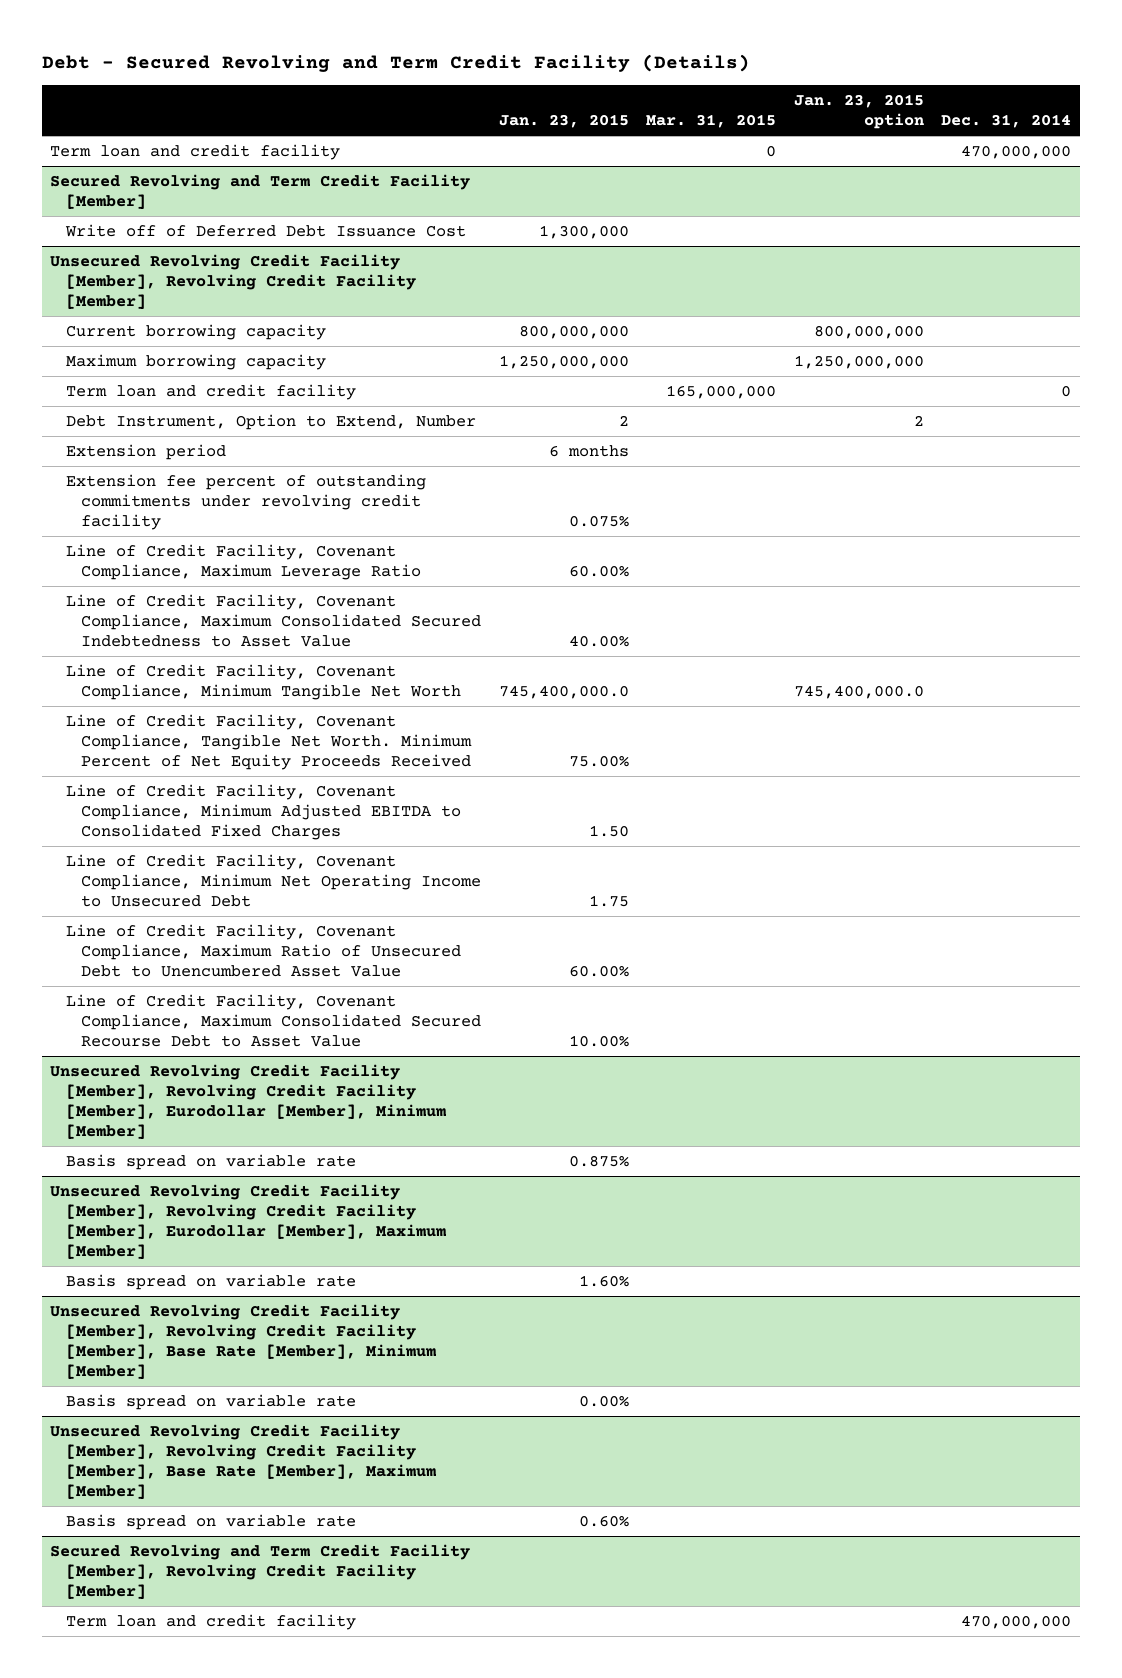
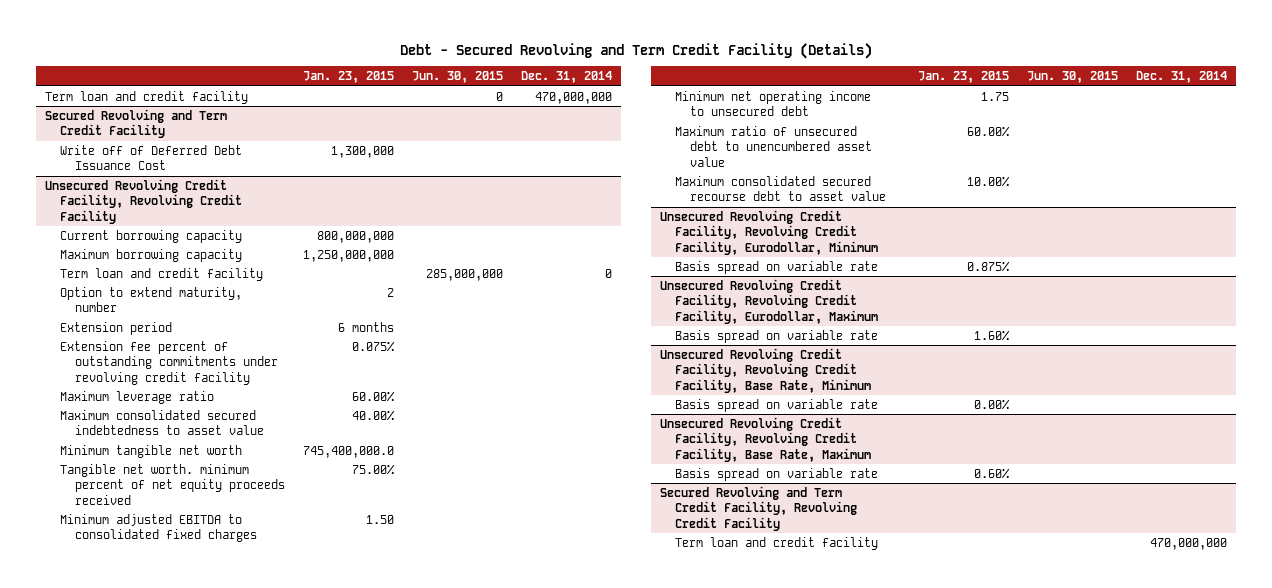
[646,114,777,129] Mar. 31, 2015 -> none
[793,93,924,130] Jan. 23, 2015 option -> none
none -> [411,71,503,84] Jun. 30, 2015
[50,173,471,210] Secured Revolving and Term Credit Facility [Member] -> [45,108,228,139] Secured Revolving and Term Credit Facility
[50,253,416,310] Unsecured Revolving Credit Facility [Member], Revolving Credit Facility [Member] -> [45,178,242,224] Unsecured Revolving Credit Facility, Revolving Credit Facility
[65,413,476,430] Debt Instrument, Option to Extend, Number -> [59,286,242,313] Option to extend maturity, number
[65,543,422,581] Line of Credit Facility, Covenant Compliance, Maximum Leverage Ratio -> [59,390,214,404] Maximum leverage ratio
[65,593,482,648] Line of Credit Facility, Covenant Compliance, Maximum Consolidated Secured Indebtedness to Asset Value -> [59,409,264,436] Maximum consolidated secured indebtedness to asset value
[65,663,462,701] Line of Credit Facility, Covenant Compliance, Minimum Tangible Net Worth -> [59,444,242,458] Minimum tangible net worth
[65,713,473,771] Line of Credit Facility, Covenant Compliance, Tangible Net Worth. Minimum Percent of Net Equity Proceeds Received -> [59,463,285,505] Tangible net worth. minimum percent of net equity proceeds received
[65,783,462,841] Line of Credit Facility, Covenant Compliance, Minimum Adjusted EBITDA to Consolidated Fixed Charges -> [59,513,257,543] Minimum adjusted EBITDA to consolidated fixed charges
[65,853,482,908] Line of Credit Facility, Covenant Compliance, Minimum Net Operating Income to Unsecured Debt -> [674,90,871,117] Minimum net operating income to unsecured debt
[65,923,462,978] Line of Credit Facility, Covenant Compliance, Maximum Ratio of Unsecured Debt to Unencumbered Asset Value -> [674,125,872,167] Maximum ratio of unsecured debt to unencumbered asset value
[65,993,482,1048] Line of Credit Facility, Covenant Compliance, Maximum Consolidated Secured Recourse Debt to Asset Value -> [674,175,886,202] Maximum consolidated secured recourse debt to asset value
[50,1063,446,1140] Unsecured Revolving Credit Facility [Member], Revolving Credit Facility [Member], Eurodollar [Member], Minimum [Member] -> [659,209,878,255] Unsecured Revolving Credit Facility, Revolving Credit Facility, Eurodollar, Minimum
[50,1183,446,1260] Unsecured Revolving Credit Facility [Member], Revolving Credit Facility [Member], Eurodollar [Member], Maximum [Member] -> [659,278,878,324] Unsecured Revolving Credit Facility, Revolving Credit Facility, Eurodollar, Maximum
[50,1303,436,1380] Unsecured Revolving Credit Facility [Member], Revolving Credit Facility [Member], Base Rate [Member], Minimum [Member] -> [659,347,871,393] Unsecured Revolving Credit Facility, Revolving Credit Facility, Base Rate, Minimum
[50,1423,436,1500] Unsecured Revolving Credit Facility [Member], Revolving Credit Facility [Member], Base Rate [Member], Maximum [Member] -> [659,416,871,462] Unsecured Revolving Credit Facility, Revolving Credit Facility, Base Rate, Maximum
[50,1543,471,1600] Secured Revolving and Term Credit Facility [Member], Revolving Credit Facility [Member] -> [659,485,857,531] Secured Revolving and Term Credit Facility, Revolving Credit Facility

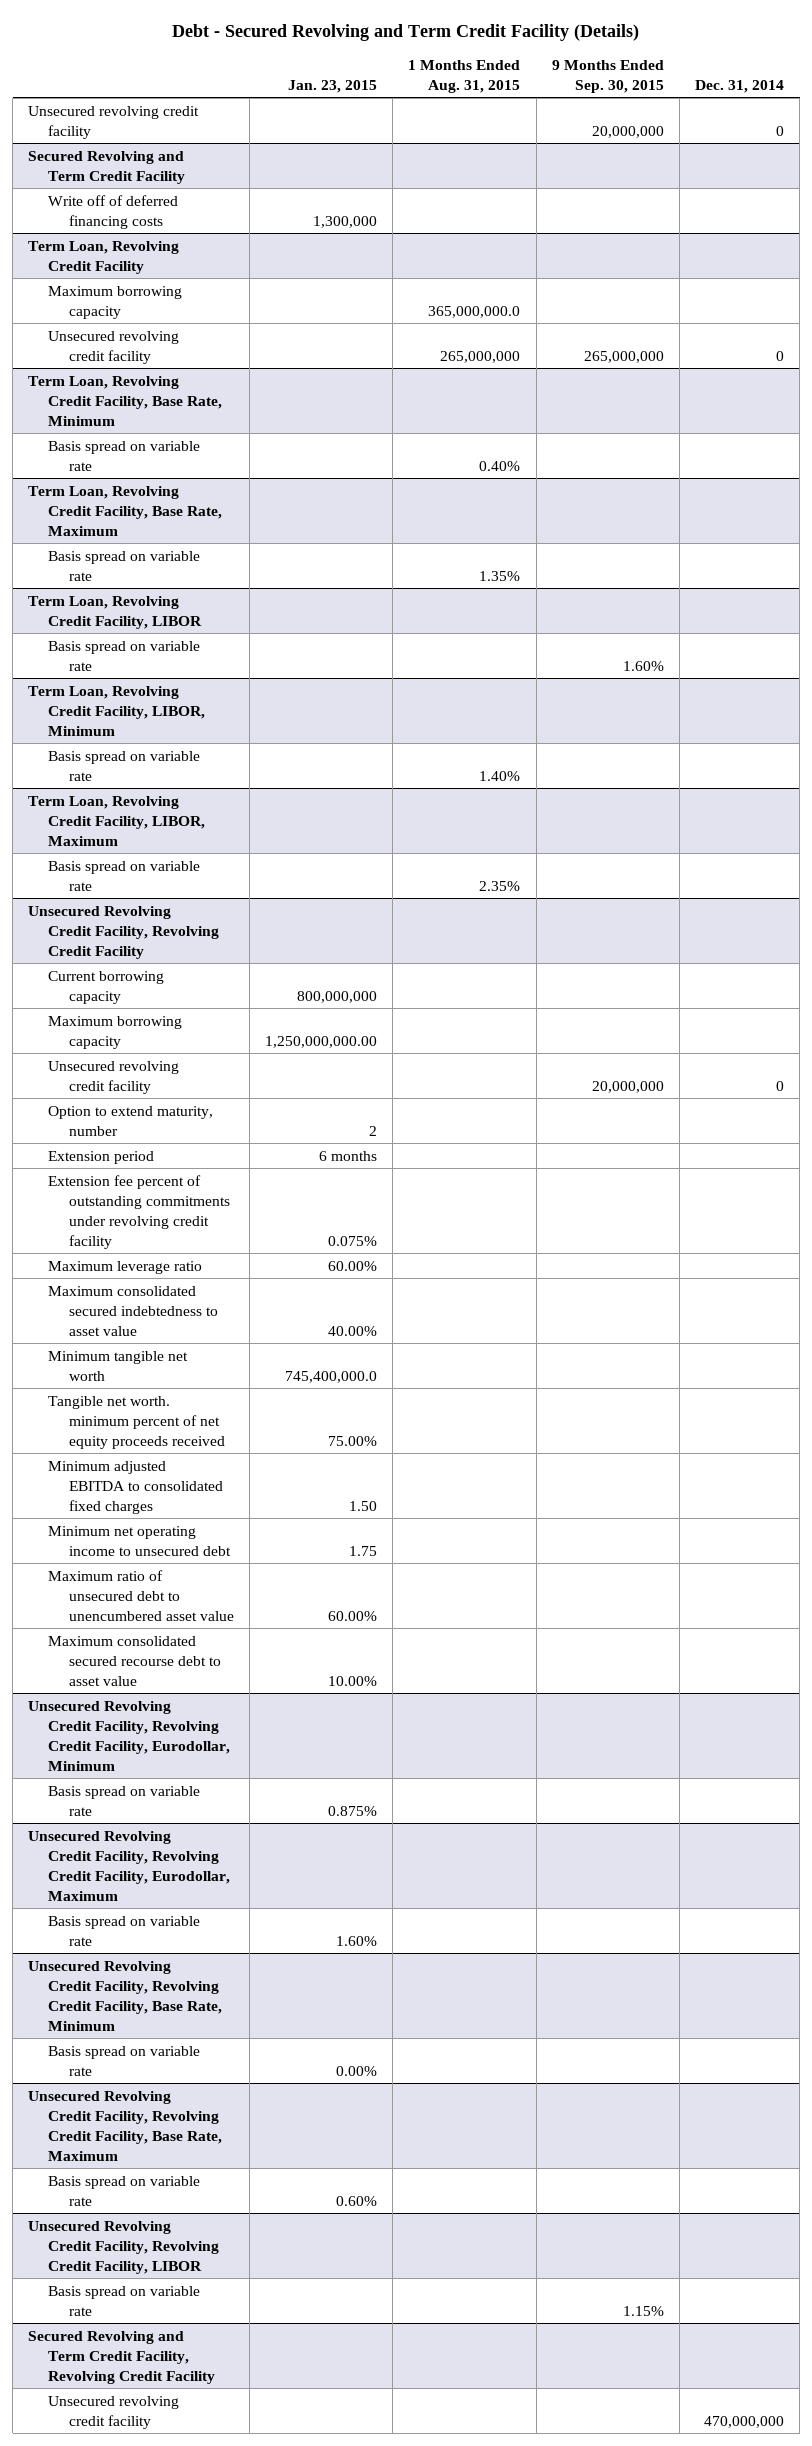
[411,71,503,84] Jun. 30, 2015 -> none
none -> [408,59,521,93] 1 Months Ended Aug. 31, 2015
none -> [551,59,664,93] 9 Months Ended Sep. 30, 2015
[45,90,249,104] Term loan and credit facility -> [28,105,200,139] Unsecured revolving credit facility
[534,91,612,104] 470,000,000 -> [776,125,785,136] 0
[59,144,242,171] Write off of Deferred Debt Issuance Cost -> [48,194,179,229] Write off of deferred financing costs
none -> [28,240,180,274] Term Loan, Revolving Credit Facility
none -> [48,285,183,319] Maximum borrowing capacity
none -> [48,330,180,364] Unsecured revolving credit facility
none -> [28,375,223,426] Term Loan, Revolving Credit Facility, Base Rate, Minimum
none -> [48,440,201,471] Basis spread on variable rate
none -> [28,485,223,536] Term Loan, Revolving Credit Facility, Base Rate, Maximum
none -> [48,550,201,581] Basis spread on variable rate
none -> [28,595,203,629] Term Loan, Revolving Credit Facility, LIBOR
none -> [48,640,201,671] Basis spread on variable rate
none -> [28,685,206,736] Term Loan, Revolving Credit Facility, LIBOR, Minimum
none -> [48,750,201,781] Basis spread on variable rate
none -> [28,795,206,846] Term Loan, Revolving Credit Facility, LIBOR, Maximum
none -> [48,860,201,891] Basis spread on variable rate
[302,249,394,262] 1,250,000,000 -> [265,1035,378,1048] 1,250,000,000.00
[59,267,263,281] Term loan and credit facility -> [48,1060,180,1094] Unsecured revolving credit facility
none -> [28,2220,220,2274] Unsecured Revolving Credit Facility, Revolving Credit Facility, LIBOR
none -> [48,2285,201,2316] Basis spread on variable rate
[674,536,878,550] Term loan and credit facility -> [48,2395,180,2429] Unsecured revolving credit facility

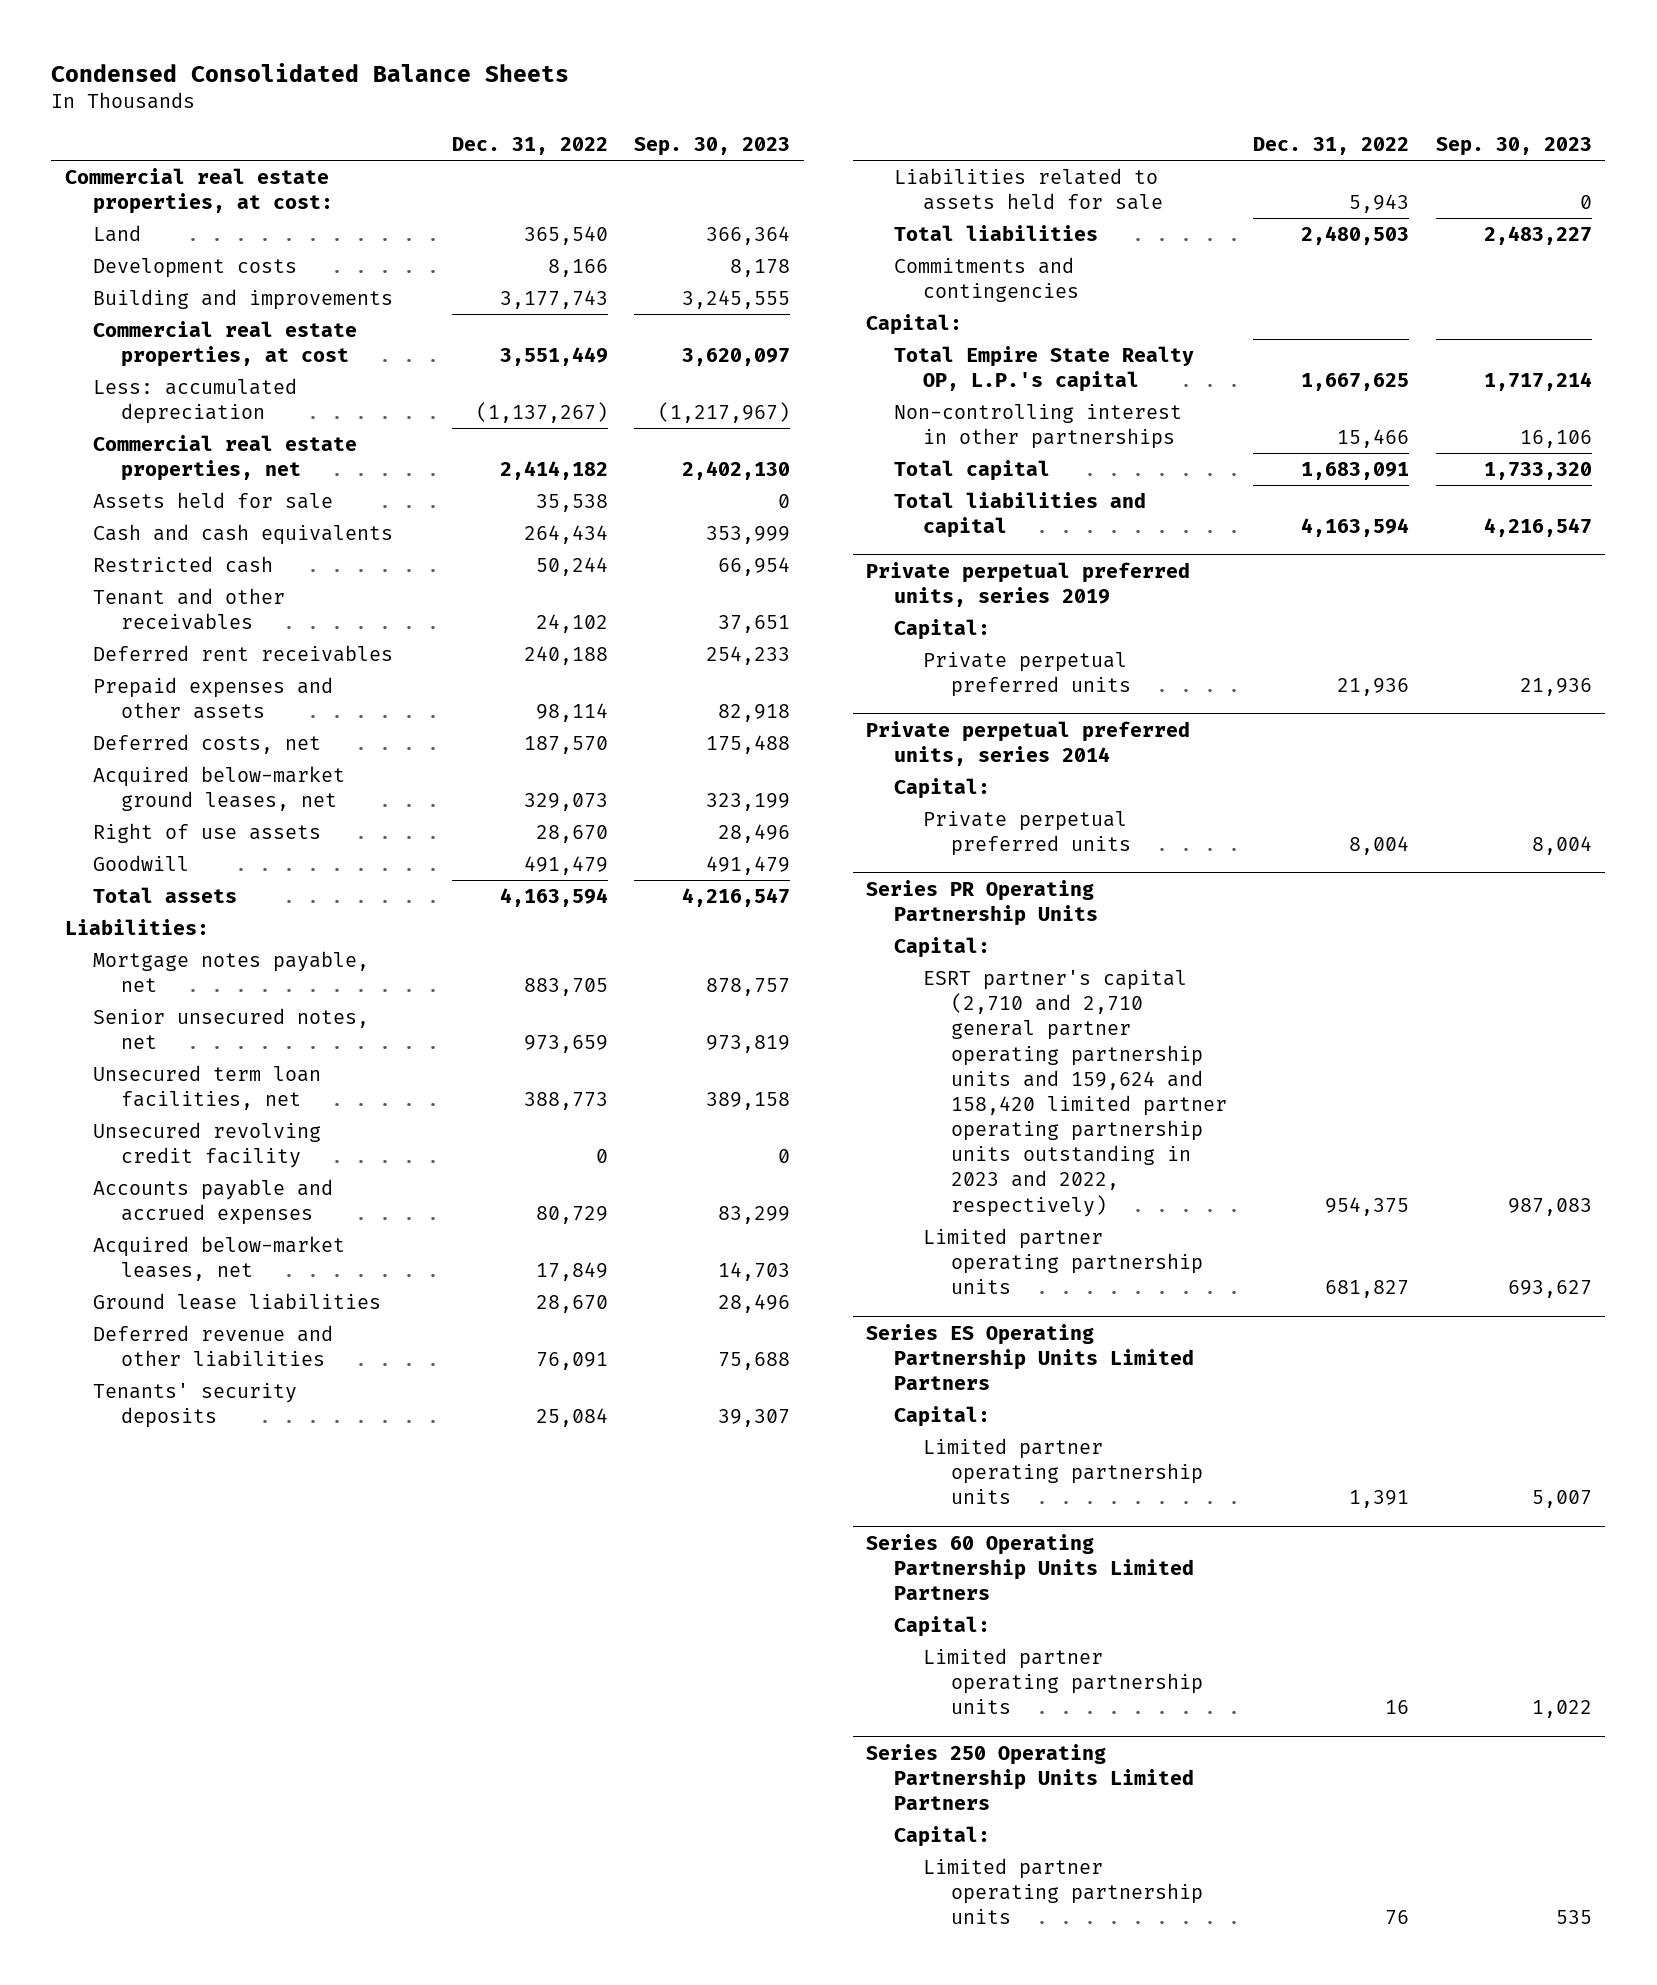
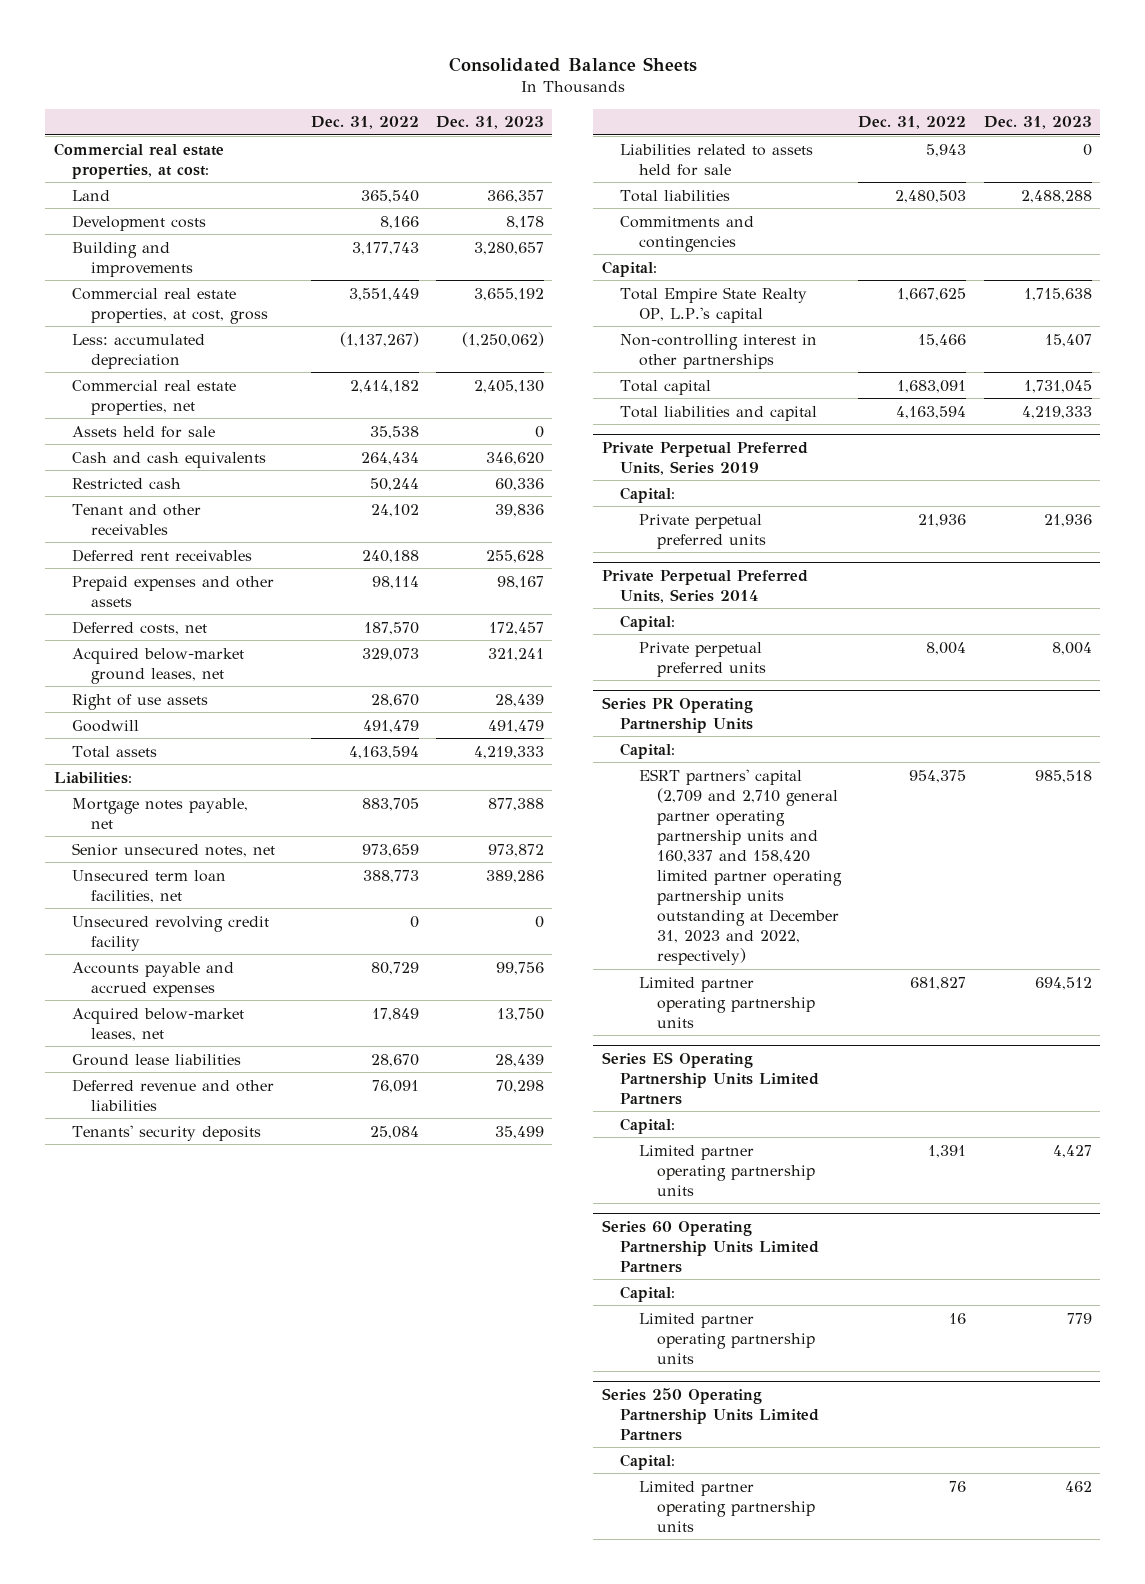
[51,62,570,82] Condensed Consolidated Balance Sheets -> [448,56,697,72] Consolidated Balance Sheets
[634,136,791,156] Sep. 30, 2023 -> none
none -> [435,116,544,130] Dec. 31, 2023
[92,320,357,368] Commercial real estate properties, at cost -> [72,287,268,324] Commercial real estate properties, at cost, gross
[866,561,1191,607] Private perpetual preferred units, series 2019 -> [601,441,808,475] Private Perpetual Preferred Units, Series 2019
[866,720,1191,766] Private perpetual preferred units, series 2014 -> [601,569,808,603] Private Perpetual Preferred Units, Series 2014
[922,969,1227,1217] ESRT partner's capital (2,710 and 2,710 general partner operating partnership units and 159,624 and 158,420 limited partner operating partnership units outstanding in 2023 and 2022, respectively) -> [638,768,843,966] ESRT partners' capital (2,709 and 2,710 general partner operating partnership units and 160,337 and 158,420 limited partner operating partnership units outstanding at December 31, 2023 and 2022, respectively)

